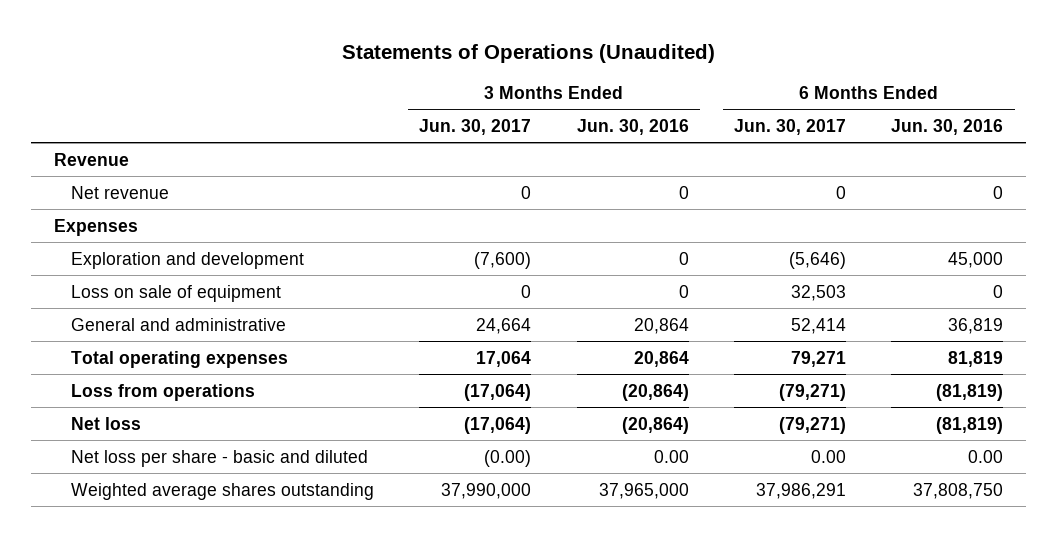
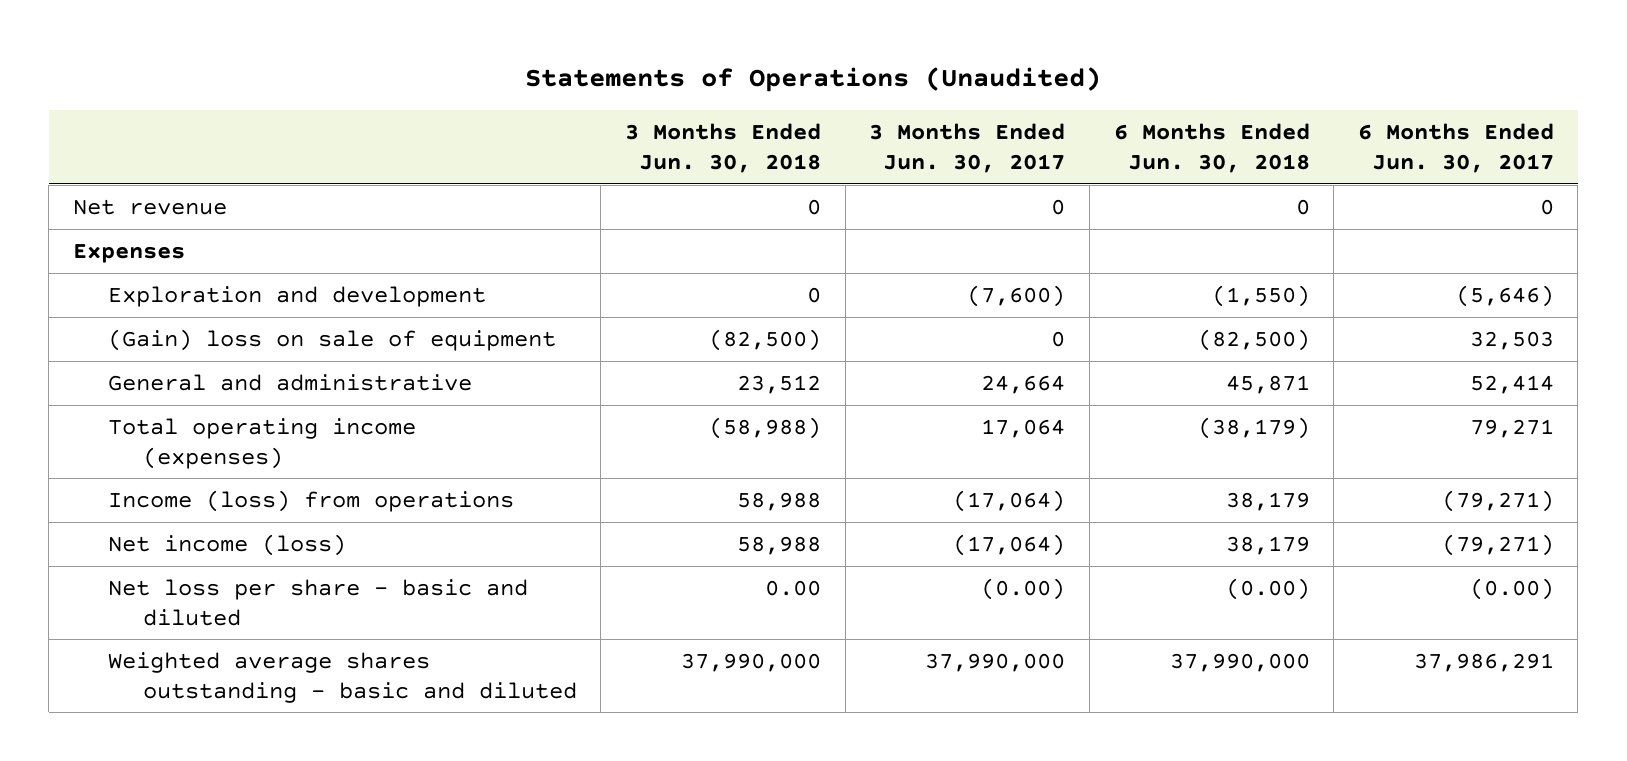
[576,118,689,135] Jun. 30, 2016 -> none
[891,118,1004,135] Jun. 30, 2016 -> none
none -> [624,123,821,173] 3 Months Ended Jun. 30, 2018
none -> [1113,123,1310,173] 6 Months Ended Jun. 30, 2018
[53,152,129,166] Revenue -> none
[70,284,281,302] Loss on sale of equipment -> [107,328,556,351] (Gain) loss on sale of equipment
[70,350,288,368] Total operating expenses -> [107,417,416,469] Total operating income (expenses)
[70,383,255,401] Loss from operations -> [107,489,514,512] Income (loss) from operations
[70,416,141,430] Net loss -> [107,533,346,556] Net income (loss)
[811,449,847,463] 0.00 -> [1469,577,1554,600] (0.00)
[70,482,374,500] Weighted average shares outstanding -> [107,651,577,703] Weighted average shares outstanding - basic and diluted

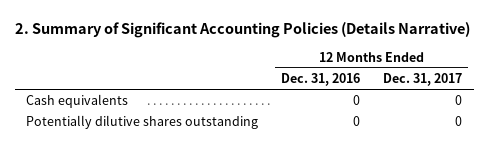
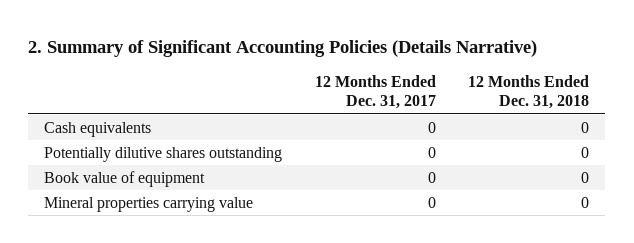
[281,72,361,86] Dec. 31, 2016 -> none
none -> [468,75,590,110] 12 Months Ended Dec. 31, 2018
none -> [44,170,206,187] Book value of equipment
none -> [44,196,254,212] Mineral properties carrying value

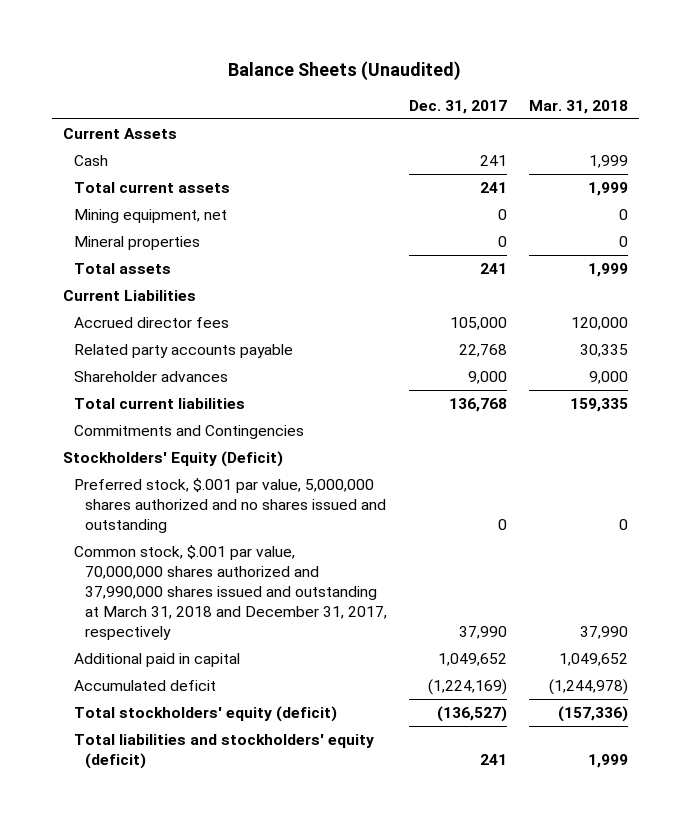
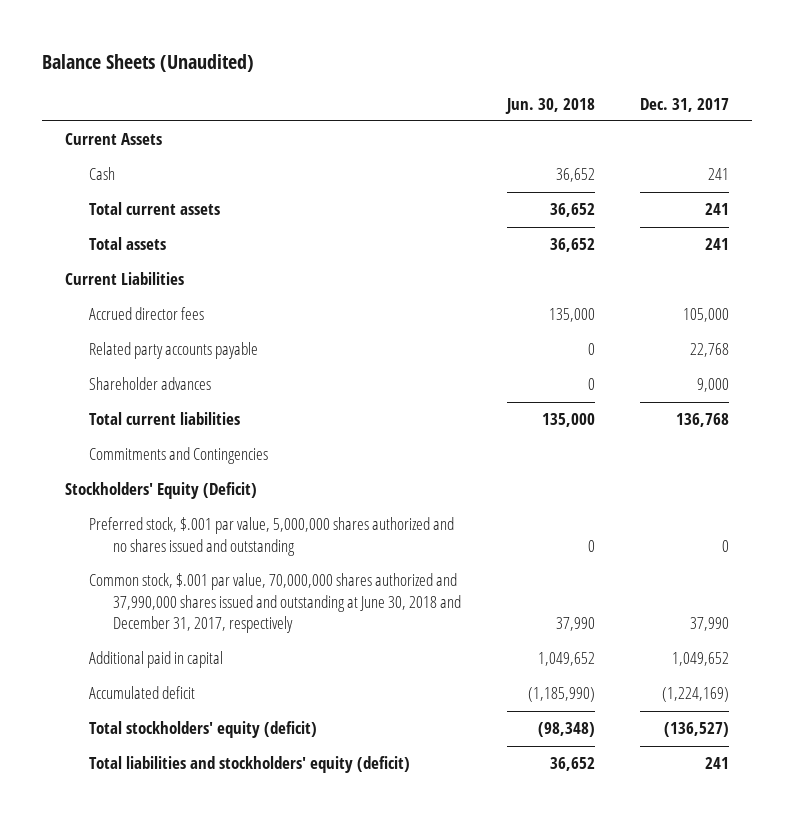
[529,99,629,114] Mar. 31, 2018 -> none
none -> [504,97,595,114] Jun. 30, 2018
[73,209,227,224] Mining equipment, net -> none
[73,236,200,251] Mineral properties -> none
[73,545,388,640] Common stock, $.001 par value, 70,000,000 shares authorized and 37,990,000 shares issued and outstanding at March 31, 2018 and December 31, 2017, respectively -> [89,573,462,634] Common stock, $.001 par value, 70,000,000 shares authorized and 37,990,000 shares issued and outstanding at June 30, 2018 and December 31, 2017, respectively

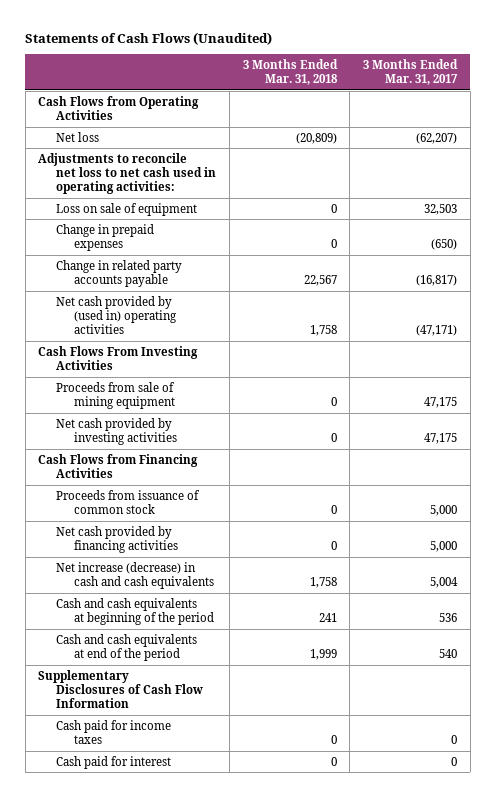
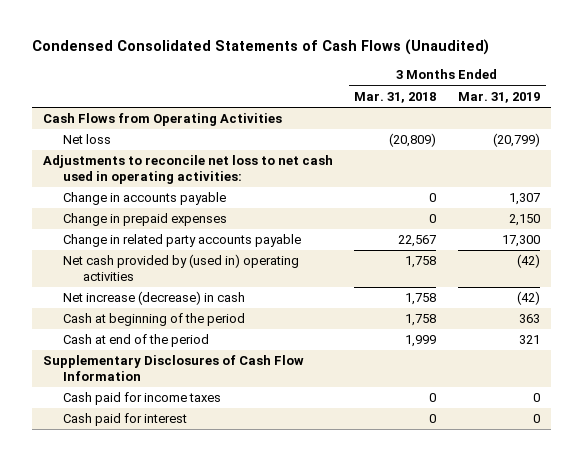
[25,31,273,45] Statements of Cash Flows (Unaudited) -> [31,39,489,56] Condensed Consolidated Statements of Cash Flows (Unaudited)
[362,58,458,86] 3 Months Ended Mar. 31, 2017 -> none
none -> [458,91,541,103] Mar. 31, 2019
[56,202,198,216] Loss on sale of equipment -> none
none -> [62,192,226,206] Change in accounts payable
[38,345,199,371] Cash Flows From Investing Activities -> none
[56,381,176,410] Proceeds from sale of mining equipment -> none
[56,417,178,446] Net cash provided by investing activities -> none
[38,453,199,479] Cash Flows from Financing Activities -> none
[56,489,201,515] Proceeds from issuance of common stock -> none
[56,525,179,554] Net cash provided by financing activities -> none
[56,561,215,590] Net increase (decrease) in cash and cash equivalents -> [62,291,245,306] Net increase (decrease) in cash
[56,597,215,626] Cash and cash equivalents at beginning of the period -> [62,313,245,327] Cash at beginning of the period
[318,613,337,623] 241 -> [405,314,437,327] 1,758
[56,633,198,662] Cash and cash equivalents at end of the period -> [62,334,209,348] Cash at end of the period

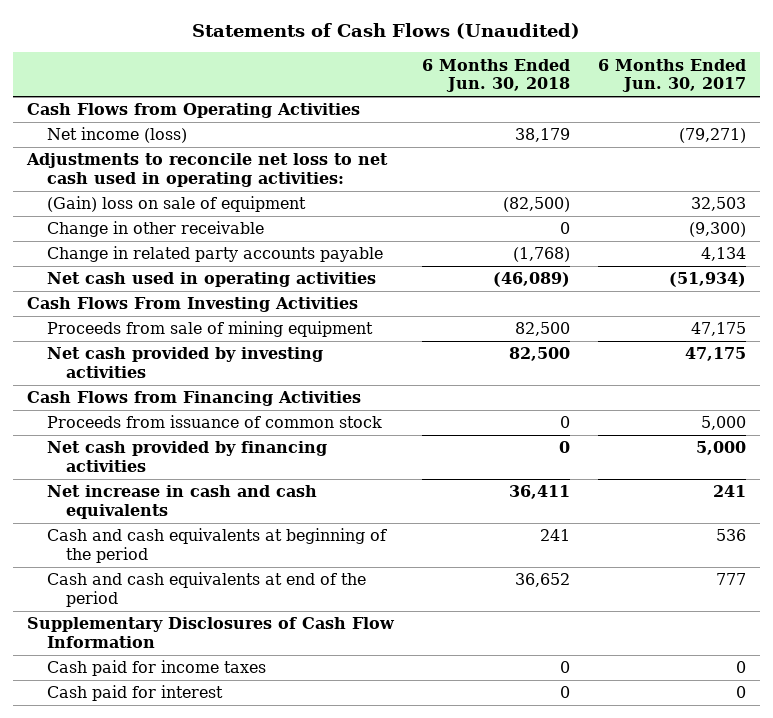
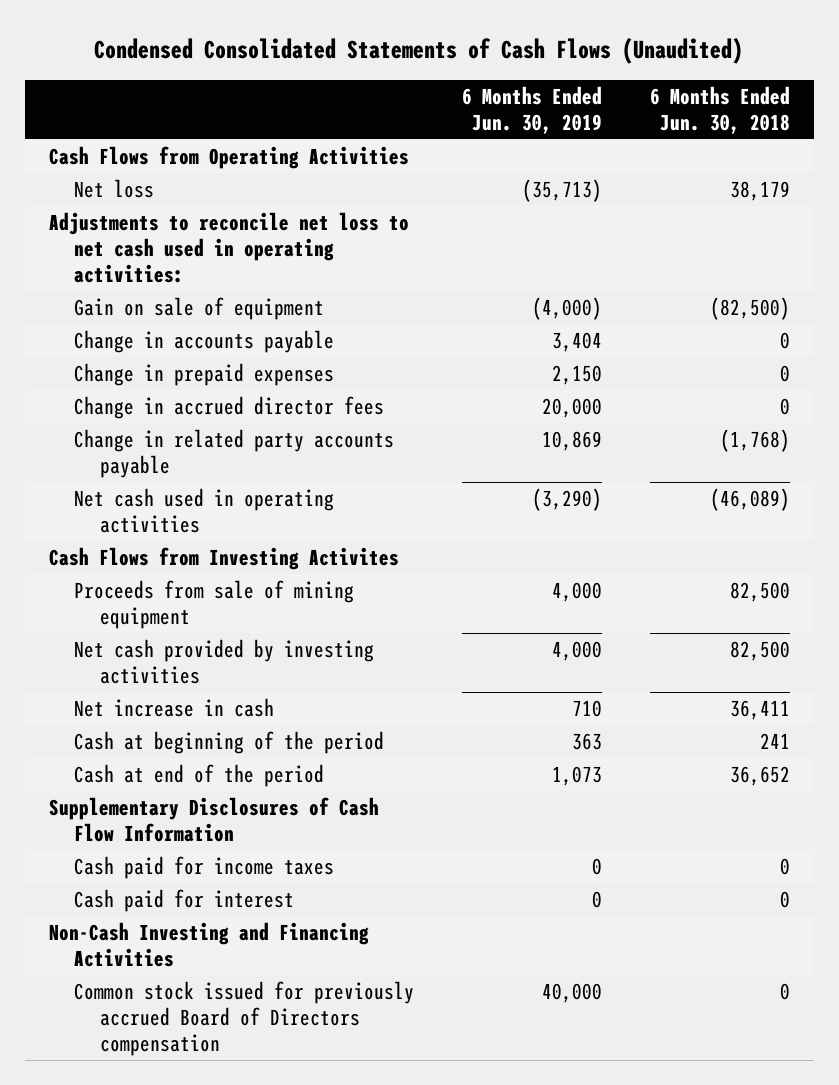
[192,22,581,39] Statements of Cash Flows (Unaudited) -> [94,37,744,65] Condensed Consolidated Statements of Cash Flows (Unaudited)
[597,58,746,93] 6 Months Ended Jun. 30, 2017 -> none
none -> [461,85,602,134] 6 Months Ended Jun. 30, 2019
[46,127,187,144] Net income (loss) -> [74,178,155,198] Net loss
[46,221,264,238] Change in other receivable -> none
[46,196,306,213] (Gain) loss on sale of equipment -> [74,296,325,320] Gain on sale of equipment
none -> [74,329,335,353] Change in accounts payable
none -> [74,362,335,386] Change in prepaid expenses
none -> [74,395,385,419] Change in accrued director fees
[27,297,359,313] Cash Flows From Investing Activities -> [48,546,399,570] Cash Flows from Investing Activites
[27,391,362,407] Cash Flows from Financing Activities -> none
[46,415,382,429] Proceeds from issuance of common stock -> none
[46,441,327,473] Net cash provided by financing activities -> none
[46,485,317,520] Net increase in cash and cash equivalents -> [74,697,275,717] Net increase in cash
[46,528,387,564] Cash and cash equivalents at beginning of the period -> [74,730,385,754] Cash at beginning of the period
[46,572,366,608] Cash and cash equivalents at end of the period -> [74,763,325,787] Cash at end of the period
none -> [48,921,369,968] Non-Cash Investing and Financing Activities
none -> [74,980,415,1057] Common stock issued for previously accrued Board of Directors compensation

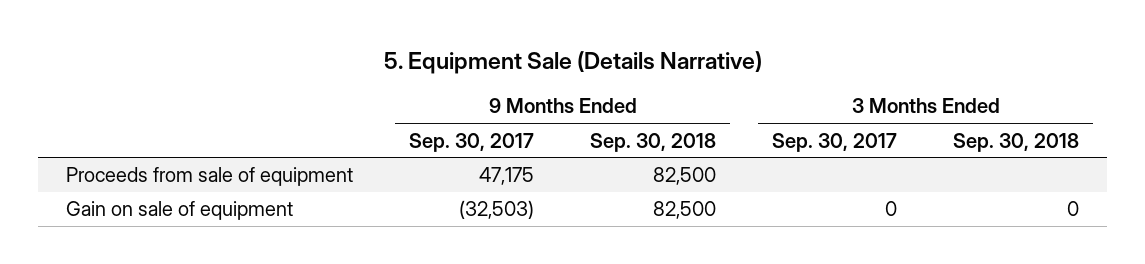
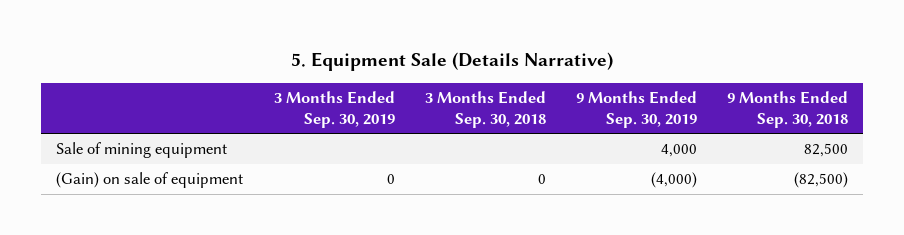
[409,132,535,152] Sep. 30, 2017 -> none
[772,132,898,152] Sep. 30, 2017 -> none
none -> [274,91,396,128] 3 Months Ended Sep. 30, 2019
none -> [576,91,698,128] 9 Months Ended Sep. 30, 2019
[66,167,354,187] Proceeds from sale of equipment -> [55,142,228,159] Sale of mining equipment
[66,201,294,221] Gain on sale of equipment -> [55,172,244,189] (Gain) on sale of equipment
[653,201,717,220] 82,500 -> [794,172,849,189] (82,500)

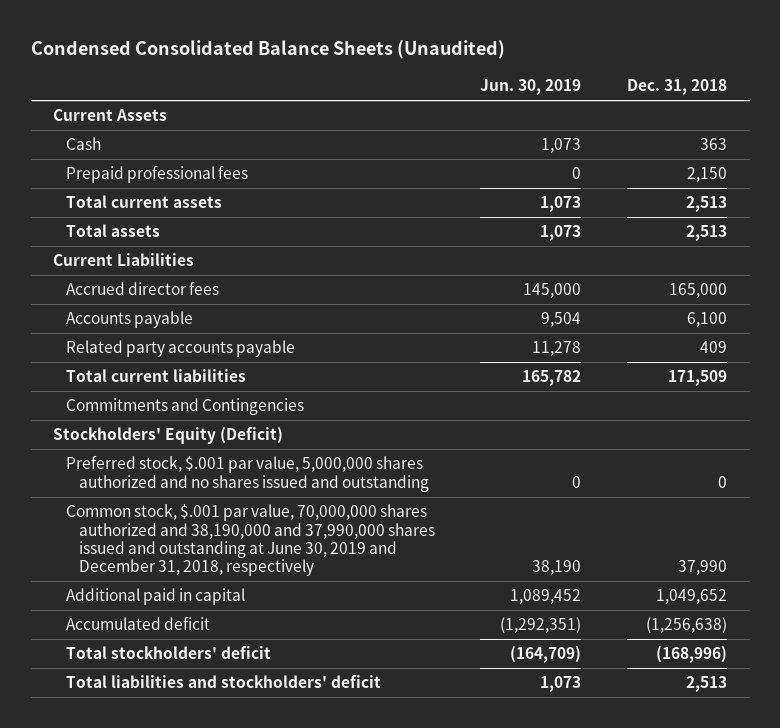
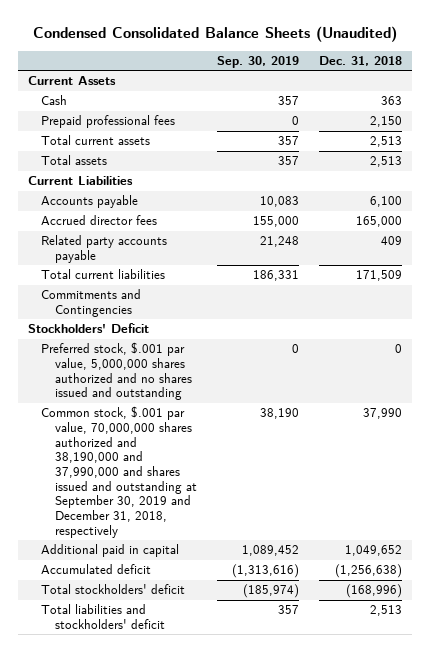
[480,79,582,96] Jun. 30, 2019 -> none
none -> [216,55,299,68] Sep. 30, 2019
[66,281,220,296] Accrued director fees -> [41,215,158,226] Accrued director fees
[53,427,284,445] Stockholders' Equity (Deficit) -> [28,323,150,334] Stockholders' Deficit
[66,504,435,577] Common stock, $.001 par value, 70,000,000 shares authorized and 38,190,000 and 37,990,000 shares issued and outstanding at June 30, 2019 and December 31, 2018, respectively -> [41,406,197,538] Common stock, $.001 par value, 70,000,000 shares authorized and 38,190,000 and 37,990,000 and shares issued and outstanding at September 30, 2019 and December 31, 2018, respectively

